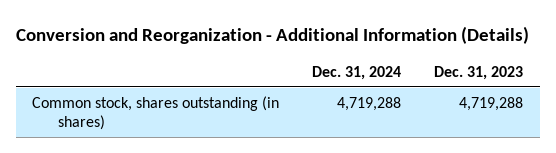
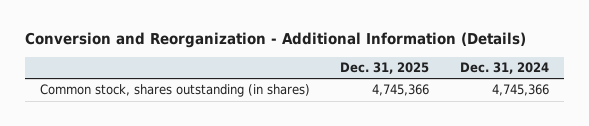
[434,66,524,81] Dec. 31, 2023 -> none
none -> [340,62,430,75] Dec. 31, 2025
[337,97,402,112] 4,719,288 -> [491,84,549,97] 4,745,366

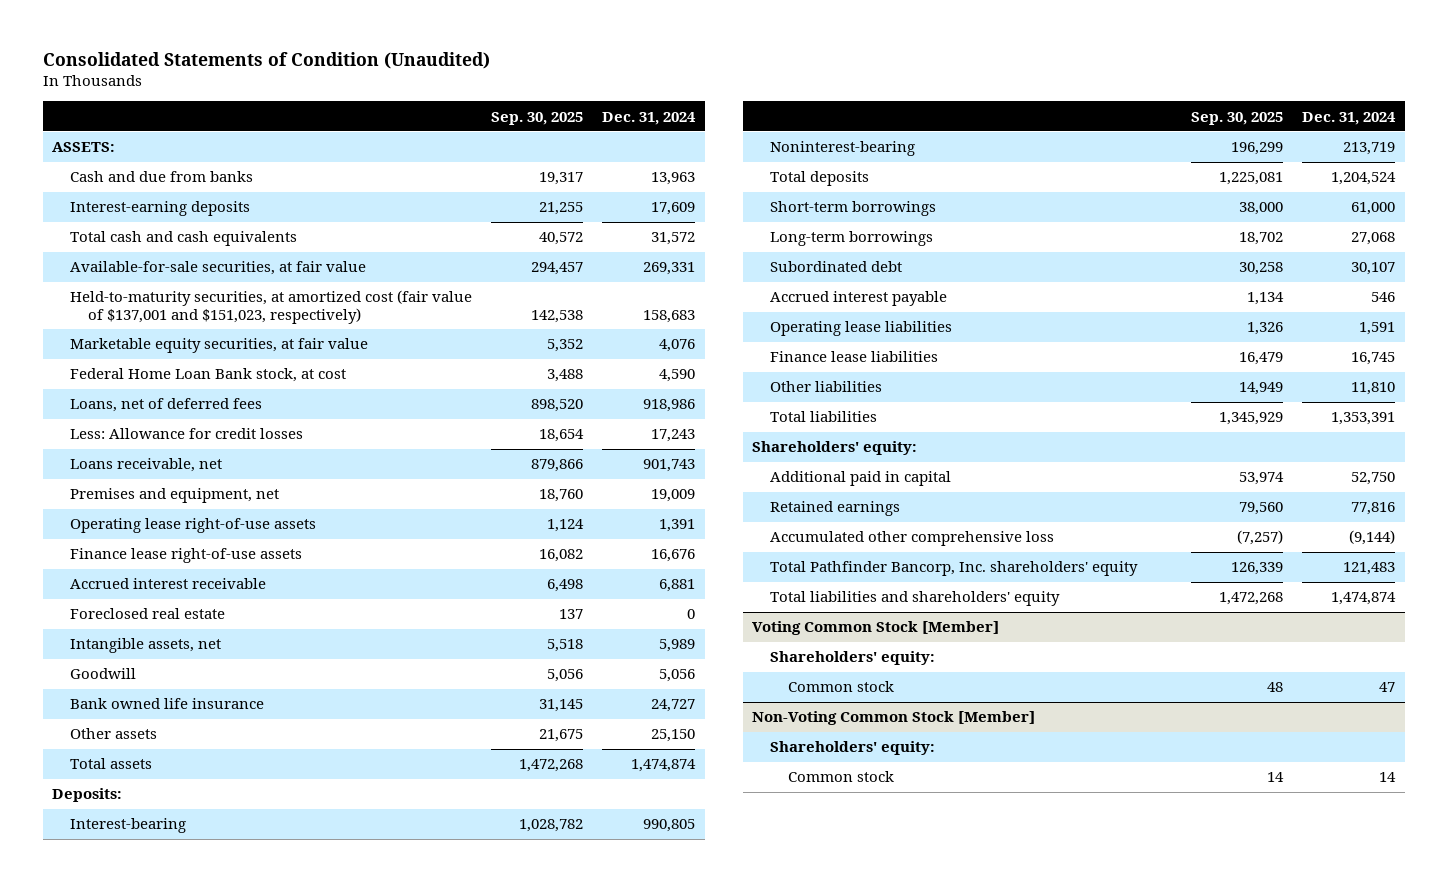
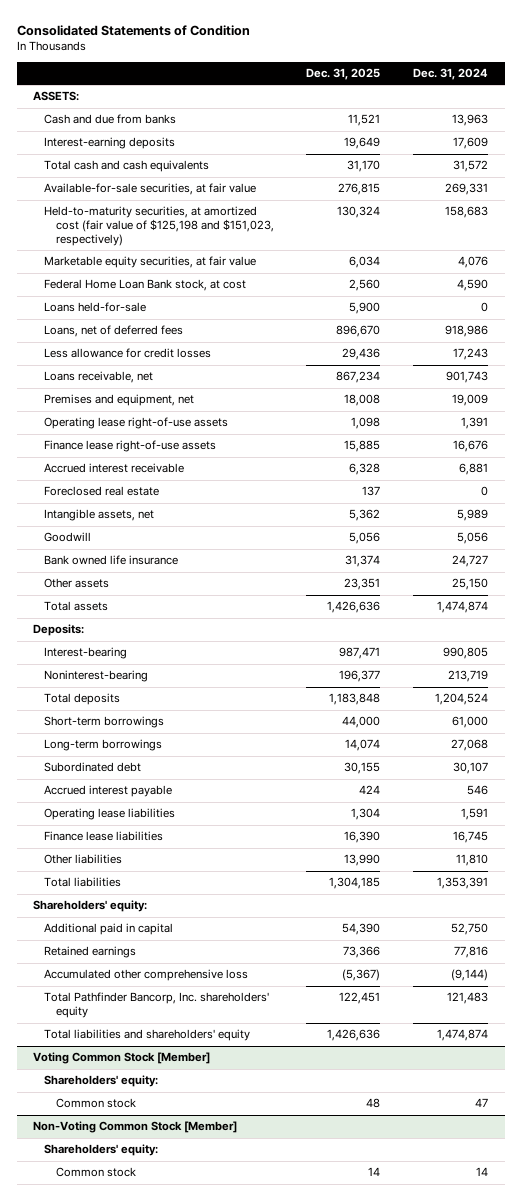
[42,52,490,70] Consolidated Statements of Condition (Unaudited) -> [16,24,250,36] Consolidated Statements of Condition
[491,111,584,125] Sep. 30, 2025 -> none
none -> [306,68,381,81] Dec. 31, 2025
[70,290,473,324] Held-to-maturity securities, at amortized cost (fair value of $137,001 and $151,023, respectively) -> [44,206,274,247] Held-to-maturity securities, at amortized cost (fair value of $125,198 and $151,023, respectively)
none -> [44,302,147,313] Loans held-for-sale
[70,428,304,440] Less: Allowance for credit losses -> [44,348,212,359] Less allowance for credit losses

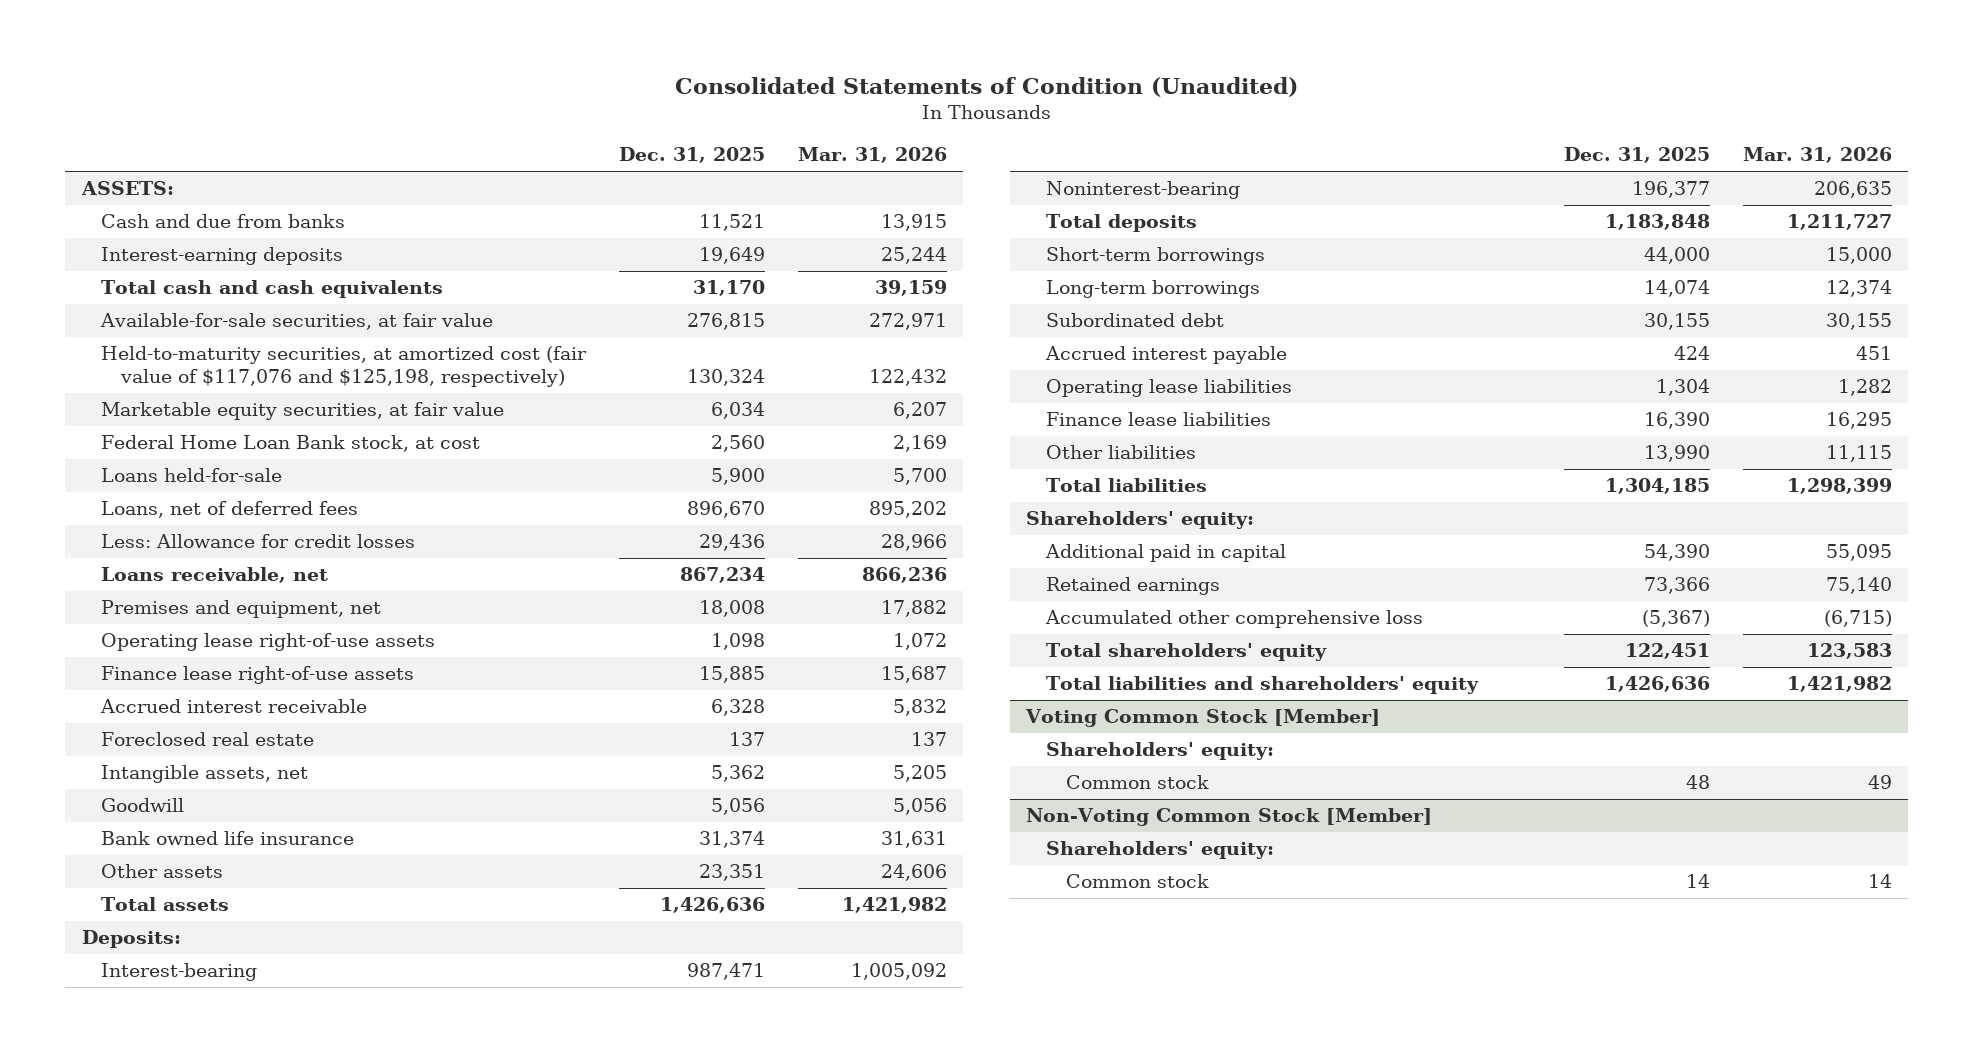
[16,24,250,36] Consolidated Statements of Condition -> [674,77,1298,98] Consolidated Statements of Condition (Unaudited)
[413,68,489,81] Dec. 31, 2024 -> none
none -> [797,147,947,164] Mar. 31, 2026
[44,206,274,247] Held-to-maturity securities, at amortized cost (fair value of $125,198 and $151,023, respectively) -> [101,346,588,388] Held-to-maturity securities, at amortized cost (fair value of $117,076 and $125,198, respectively)
[44,348,212,359] Less allowance for credit losses -> [101,534,416,549] Less: Allowance for credit losses
[44,992,270,1019] Total Pathfinder Bancorp, Inc. shareholders' equity -> [1046,643,1328,662] Total shareholders' equity

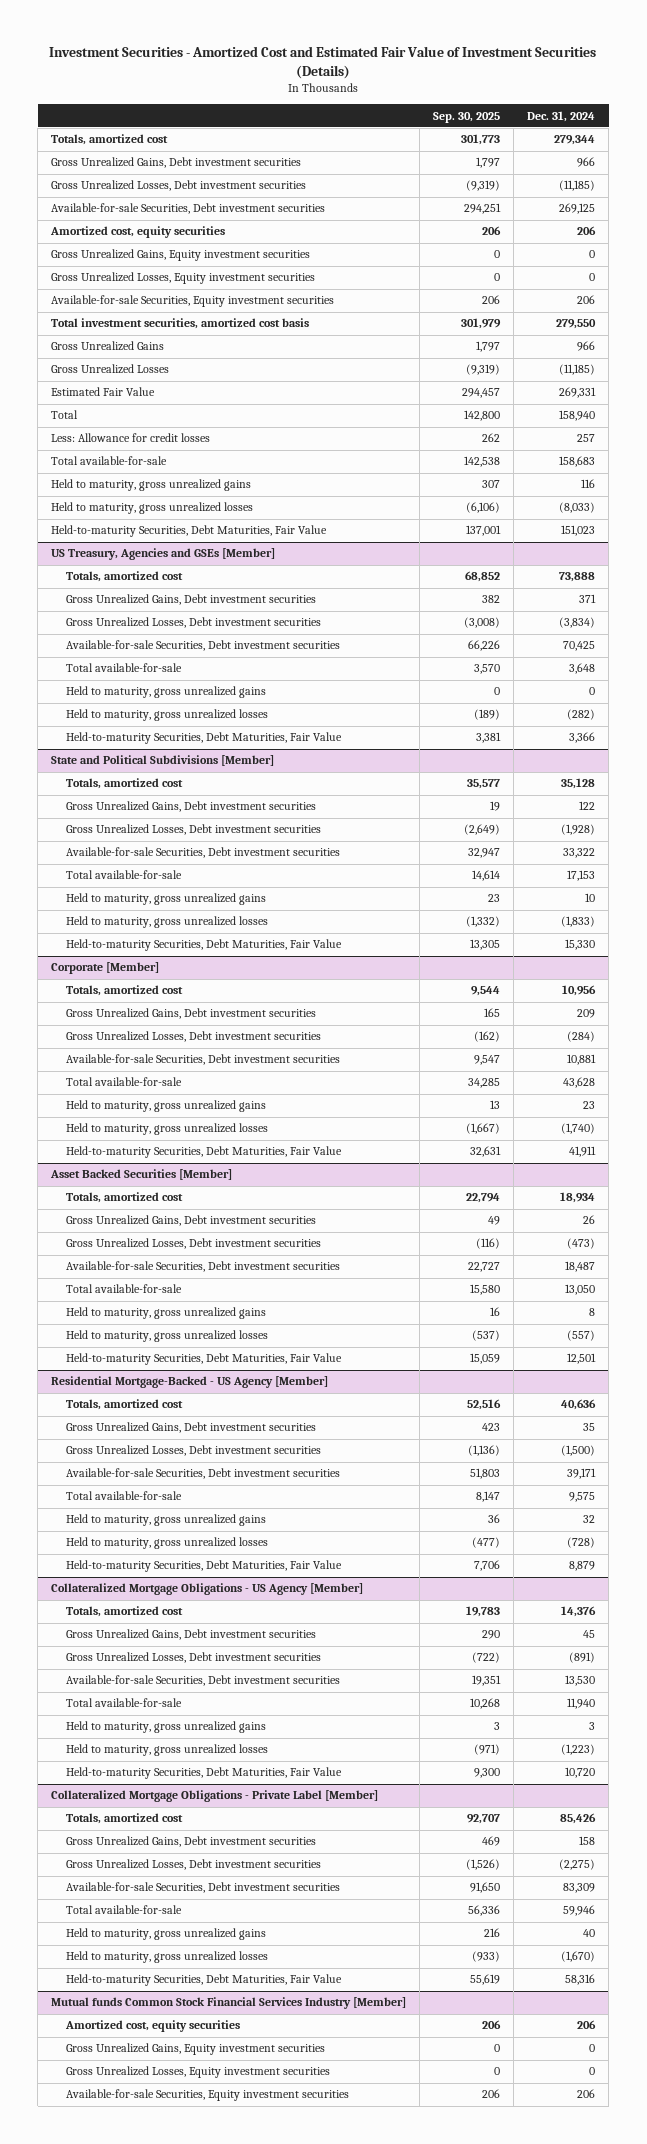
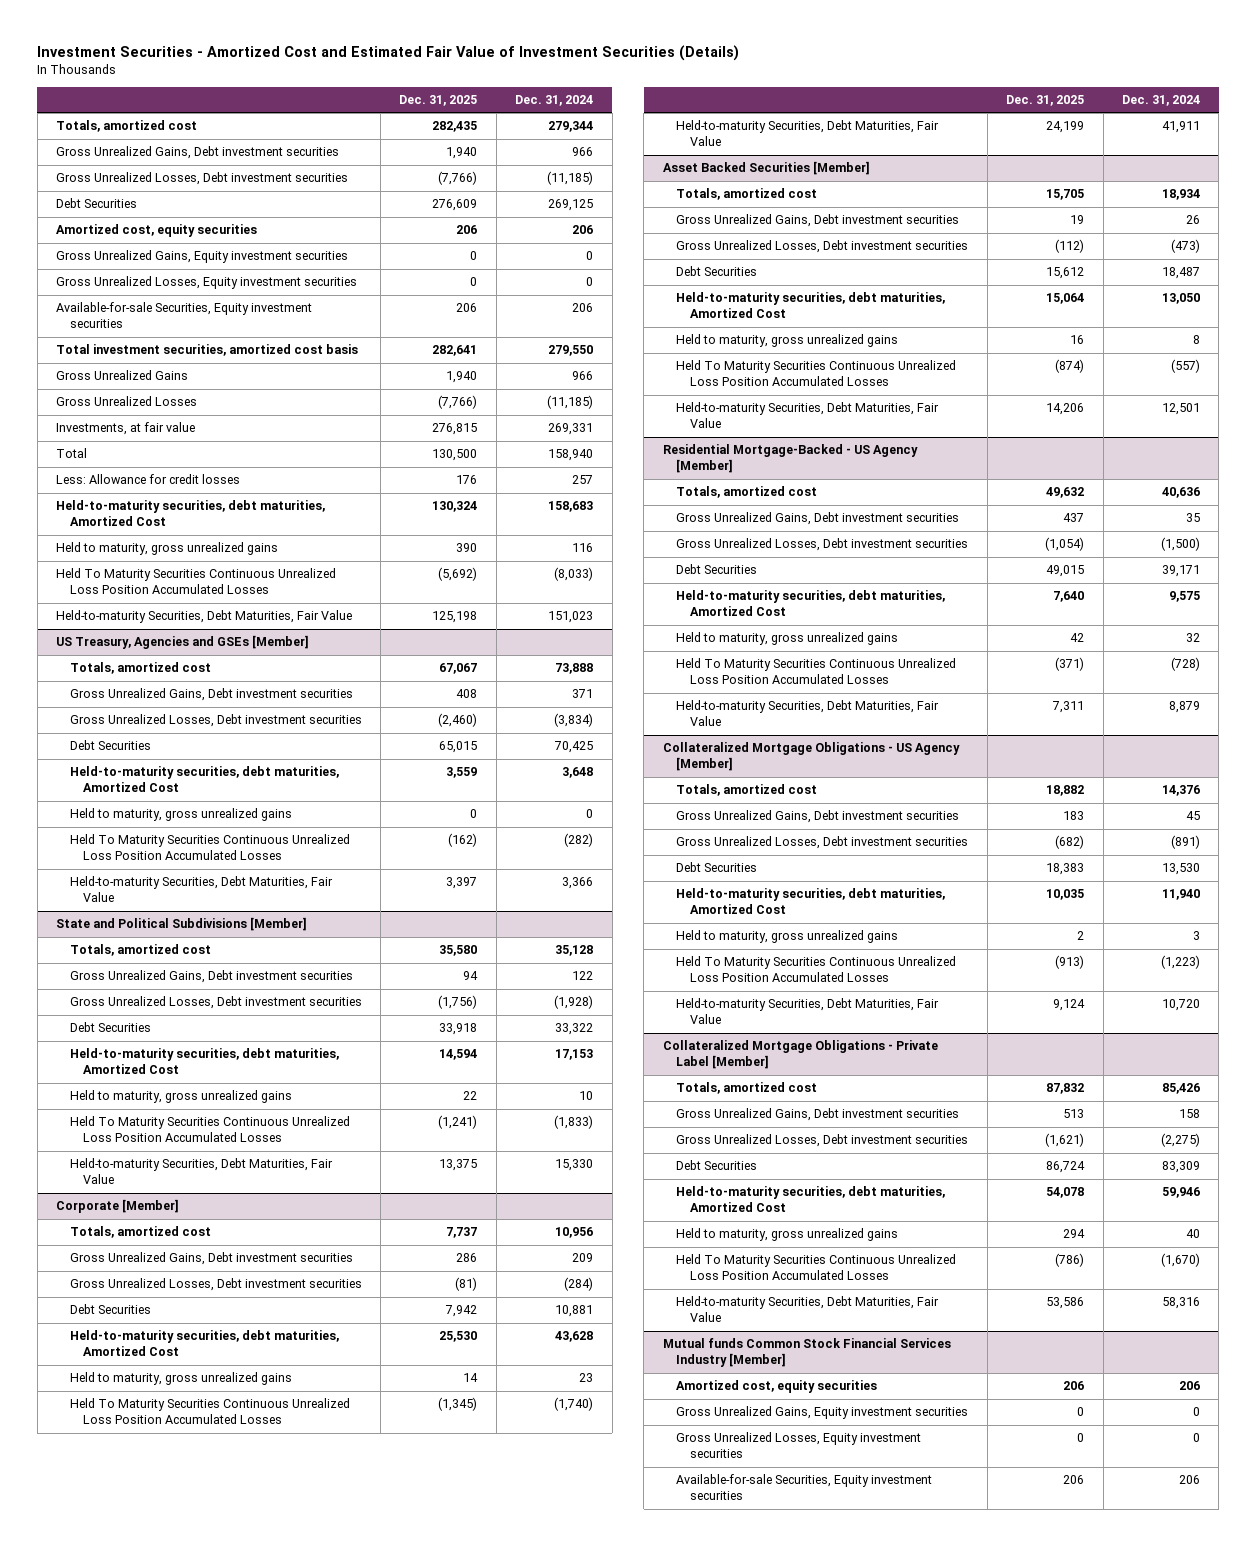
[433,111,501,123] Sep. 30, 2025 -> none
none -> [399,95,478,107] Dec. 31, 2025
[51,203,326,215] Available-for-sale Securities, Debt investment securities -> [56,198,138,209] Debt Securities
[51,387,156,397] Estimated Fair Value -> [56,422,196,436] Investments, at fair value
[51,456,168,466] Total available-for-sale -> [56,500,326,527] Held-to-maturity securities, debt maturities, Amortized Cost
[51,502,254,515] Held to maturity, gross unrealized losses -> [56,568,337,595] Held To Maturity Securities Continuous Unrealized Loss Position Accumulated Losses
[66,640,341,652] Available-for-sale Securities, Debt investment securities -> [69,740,151,751] Debt Securities
[66,663,183,673] Total available-for-sale -> [69,766,339,793] Held-to-maturity securities, debt maturities, Amortized Cost
[66,709,269,722] Held to maturity, gross unrealized losses -> [69,834,350,861] Held To Maturity Securities Continuous Unrealized Loss Position Accumulated Losses
[66,847,341,859] Available-for-sale Securities, Debt investment securities -> [69,1022,151,1033] Debt Securities
[66,870,183,880] Total available-for-sale -> [69,1048,339,1075] Held-to-maturity securities, debt maturities, Amortized Cost
[66,916,269,929] Held to maturity, gross unrealized losses -> [69,1116,350,1143] Held To Maturity Securities Continuous Unrealized Loss Position Accumulated Losses
[66,1054,341,1066] Available-for-sale Securities, Debt investment securities -> [69,1304,151,1315] Debt Securities
[66,1077,183,1087] Total available-for-sale -> [69,1330,339,1357] Held-to-maturity securities, debt maturities, Amortized Cost
[66,1123,269,1136] Held to maturity, gross unrealized losses -> [69,1398,350,1425] Held To Maturity Securities Continuous Unrealized Loss Position Accumulated Losses
[66,1261,341,1273] Available-for-sale Securities, Debt investment securities -> [676,266,758,277] Debt Securities
[66,1284,183,1294] Total available-for-sale -> [676,292,946,319] Held-to-maturity securities, debt maturities, Amortized Cost
[66,1330,269,1343] Held to maturity, gross unrealized losses -> [676,360,957,387] Held To Maturity Securities Continuous Unrealized Loss Position Accumulated Losses
[66,1468,341,1480] Available-for-sale Securities, Debt investment securities -> [676,564,758,575] Debt Securities
[66,1491,183,1501] Total available-for-sale -> [676,590,946,617] Held-to-maturity securities, debt maturities, Amortized Cost
[66,1537,269,1550] Held to maturity, gross unrealized losses -> [676,658,957,685] Held To Maturity Securities Continuous Unrealized Loss Position Accumulated Losses
[66,1675,341,1687] Available-for-sale Securities, Debt investment securities -> [676,862,758,873] Debt Securities
[66,1698,183,1708] Total available-for-sale -> [676,888,946,915] Held-to-maturity securities, debt maturities, Amortized Cost
[66,1744,269,1757] Held to maturity, gross unrealized losses -> [676,956,957,983] Held To Maturity Securities Continuous Unrealized Loss Position Accumulated Losses
[66,1882,341,1894] Available-for-sale Securities, Debt investment securities -> [676,1160,758,1171] Debt Securities
[66,1905,183,1915] Total available-for-sale -> [676,1186,946,1213] Held-to-maturity securities, debt maturities, Amortized Cost
[66,1951,269,1964] Held to maturity, gross unrealized losses -> [676,1254,957,1281] Held To Maturity Securities Continuous Unrealized Loss Position Accumulated Losses

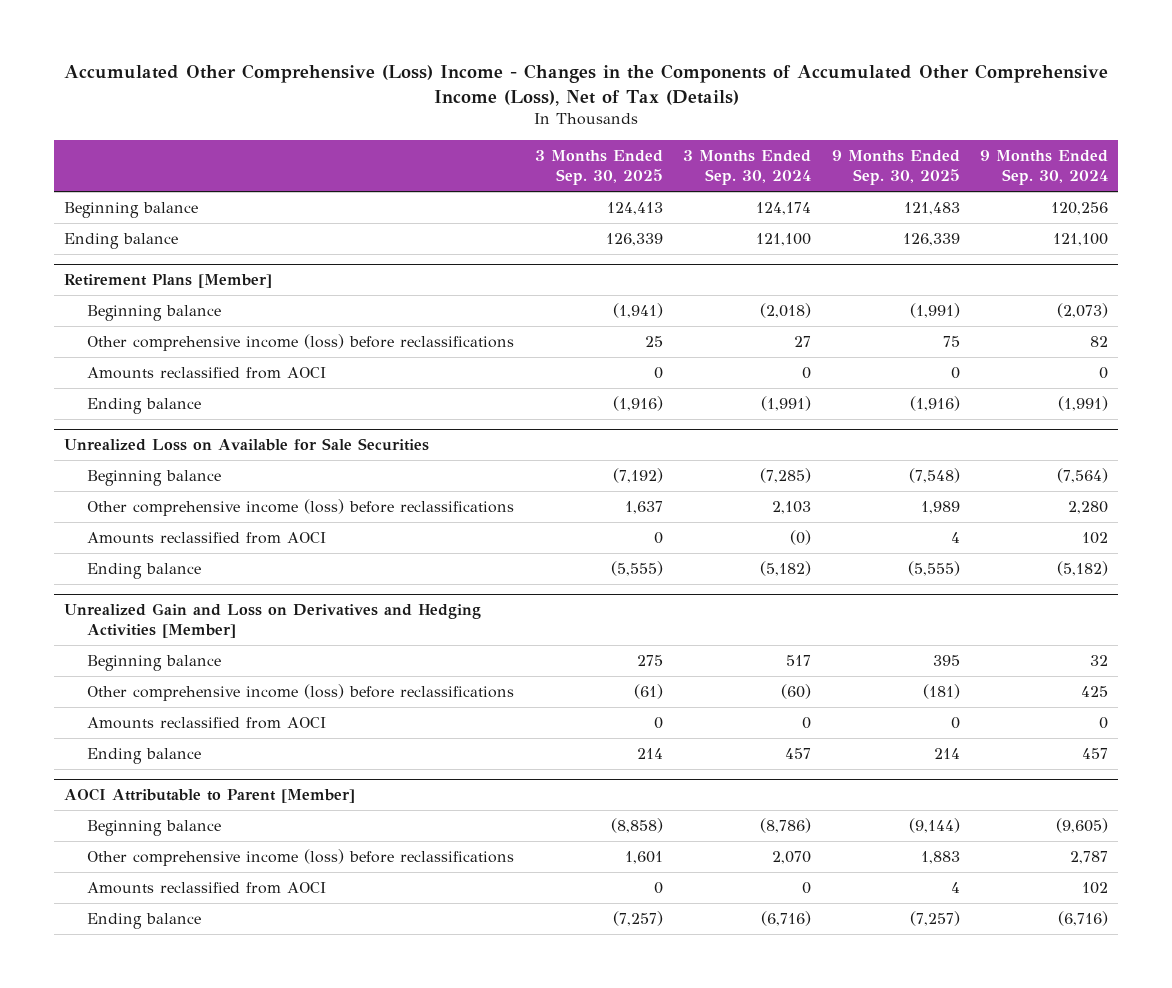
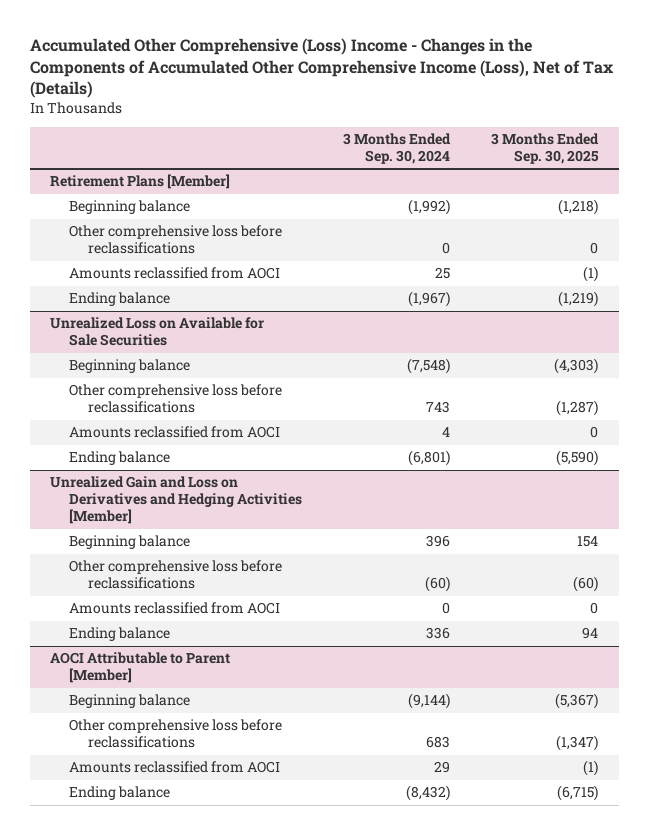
[831,150,960,186] 9 Months Ended Sep. 30, 2025 -> none
[980,150,1109,186] 9 Months Ended Sep. 30, 2024 -> none
[63,202,198,219] Beginning balance -> none
[63,233,178,250] Ending balance -> none
[612,303,663,319] (1,941) -> [558,199,599,216] (1,218)
[760,303,812,319] (2,018) -> [408,199,451,216] (1,992)
[87,334,515,352] Other comprehensive income (loss) before reclassifications -> [69,225,283,255] Other comprehensive loss before reclassifications
[644,336,663,348] 25 -> [590,242,599,255] 0
[794,336,812,348] 27 -> [442,242,451,255] 0
[653,367,663,380] 0 -> [583,266,599,283] (1)
[802,367,812,380] 0 -> [435,267,451,280] 25
[612,396,663,412] (1,916) -> [558,291,599,308] (1,219)
[761,396,812,412] (1,991) -> [408,291,451,308] (1,967)
[612,468,663,484] (7,192) -> [554,358,599,375] (4,303)
[760,468,812,484] (7,285) -> [407,358,451,375] (7,548)
[87,499,515,517] Other comprehensive income (loss) before reclassifications -> [69,384,283,414] Other comprehensive loss before reclassifications
[624,501,663,515] 1,637 -> [556,400,599,417] (1,287)
[772,501,812,515] 2,103 -> [426,401,451,414] 743
[790,530,812,546] (0) -> [442,427,451,438] 4
[610,561,663,577] (5,555) -> [556,450,599,467] (5,590)
[760,561,812,577] (5,182) -> [408,450,451,467] (6,801)
[636,655,663,667] 275 -> [577,536,599,548] 154
[786,655,812,667] 517 -> [426,535,451,548] 396
[87,684,515,702] Other comprehensive income (loss) before reclassifications -> [69,560,283,590] Other comprehensive loss before reclassifications
[633,684,663,700] (61) -> [573,576,599,593] (60)
[636,748,663,760] 214 -> [582,627,599,640] 94
[785,748,812,760] 457 -> [426,627,451,640] 336
[610,818,663,834] (8,858) -> [555,693,599,710] (5,367)
[760,818,812,834] (8,786) -> [408,693,451,710] (9,144)
[87,849,515,867] Other comprehensive income (loss) before reclassifications -> [69,719,283,749] Other comprehensive loss before reclassifications
[624,851,663,865] 1,601 -> [556,735,599,752] (1,347)
[772,851,812,865] 2,070 -> [426,736,451,749] 683
[653,882,663,895] 0 -> [583,760,599,777] (1)
[802,882,812,895] 0 -> [434,761,451,774] 29
[612,911,663,927] (7,257) -> [557,785,599,802] (6,715)
[761,911,812,927] (6,716) -> [406,785,451,802] (8,432)

